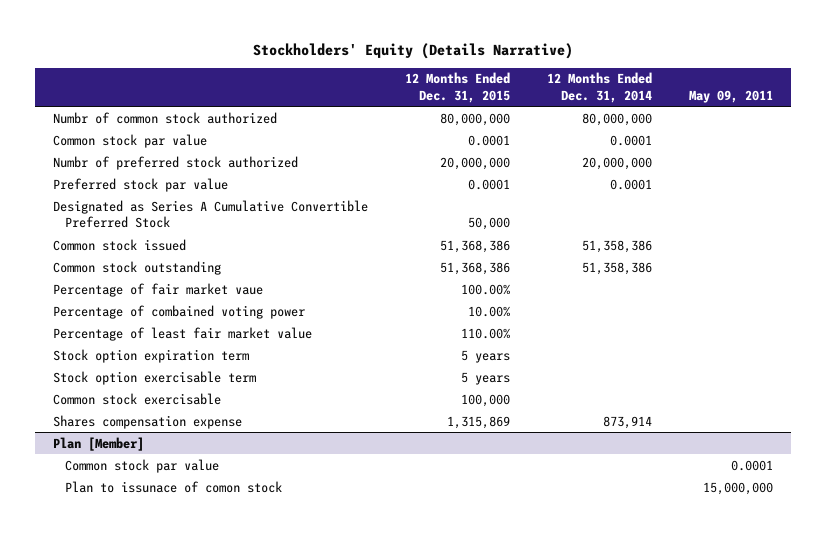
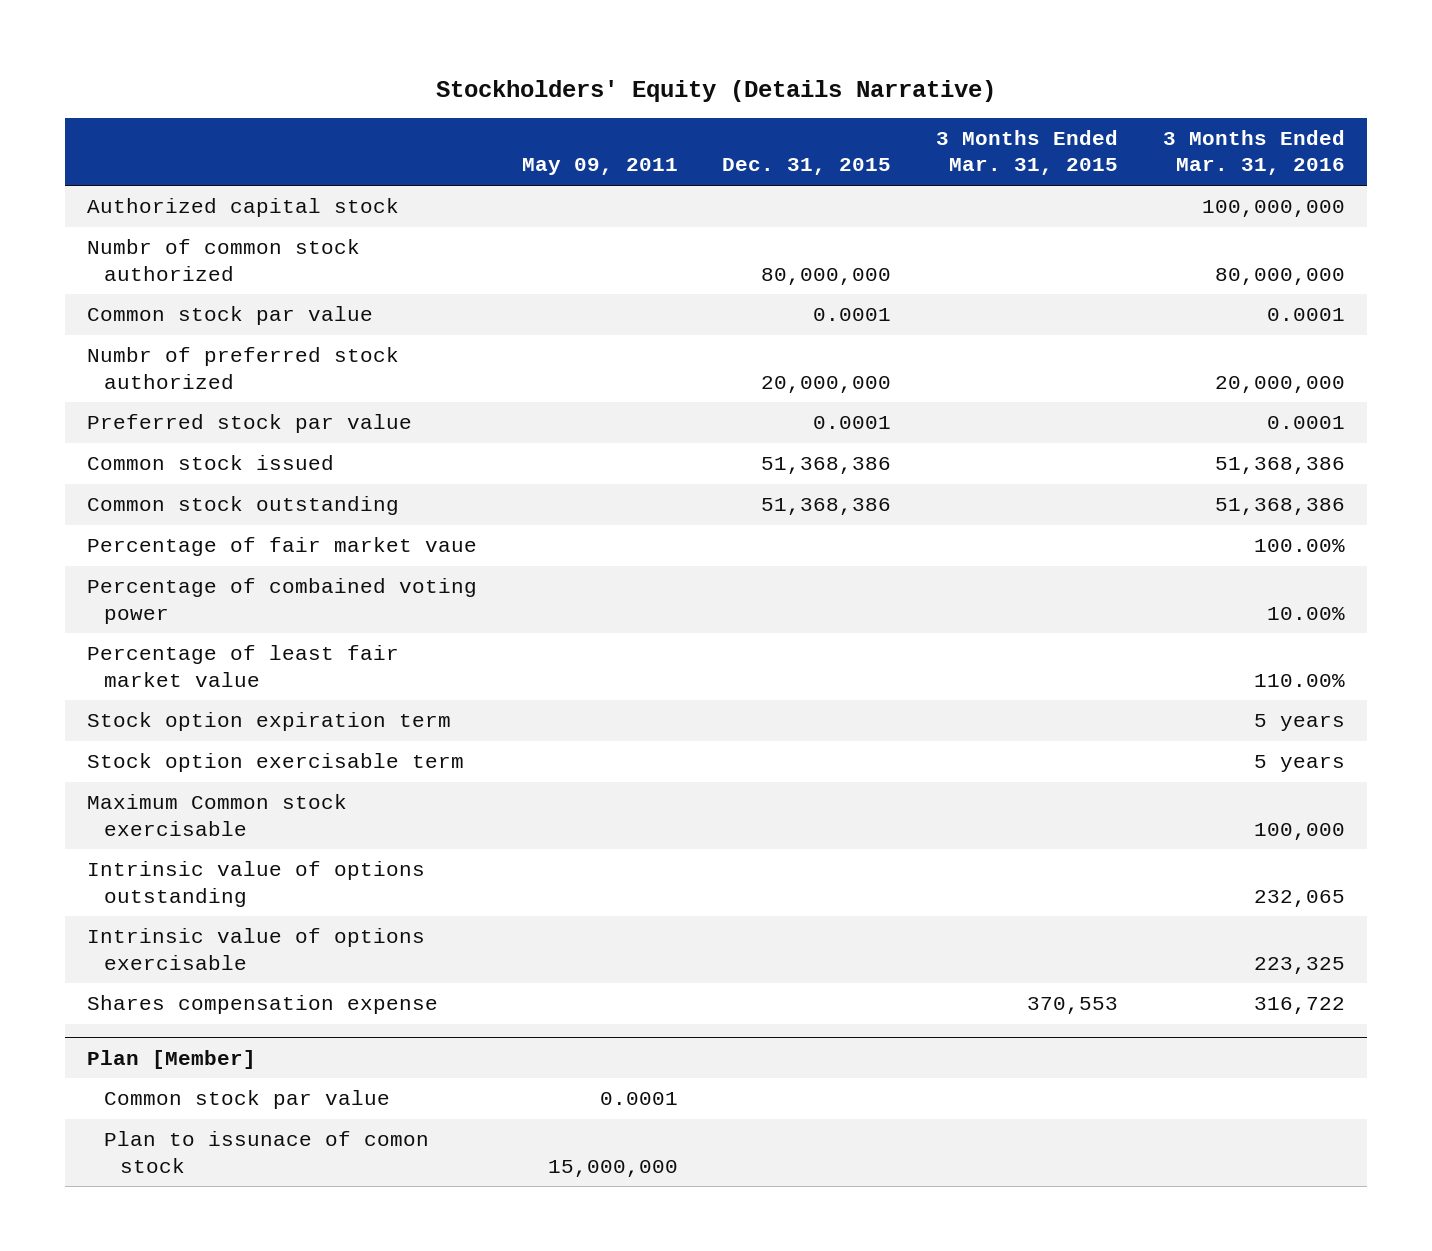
[405,72,511,103] 12 Months Ended Dec. 31, 2015 -> none
[547,72,653,103] 12 Months Ended Dec. 31, 2014 -> none
none -> [722,158,892,176] Dec. 31, 2015
none -> [935,130,1118,176] 3 Months Ended Mar. 31, 2015
none -> [1162,130,1345,176] 3 Months Ended Mar. 31, 2016
none -> [87,198,400,218] Authorized capital stock
[53,199,369,228] Designated as Series A Cumulative Convertible Preferred Stock -> none
[53,392,222,405] Common stock exercisable -> [87,794,348,836] Maximum Common stock exercisable
none -> [87,861,426,907] Intrinsic value of options outstanding
none -> [87,928,426,970] Intrinsic value of options exercisable

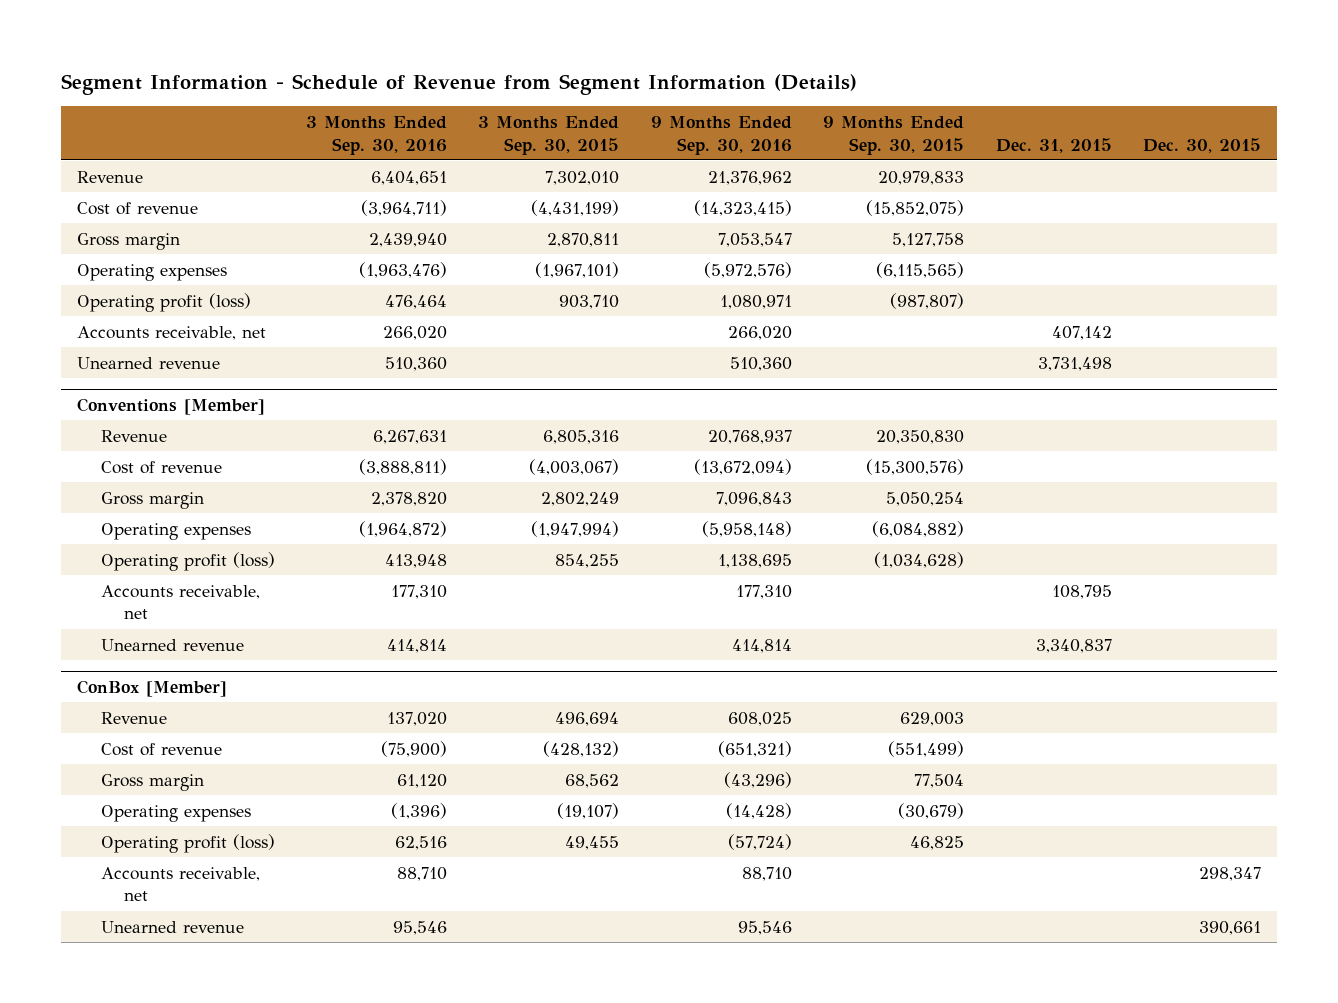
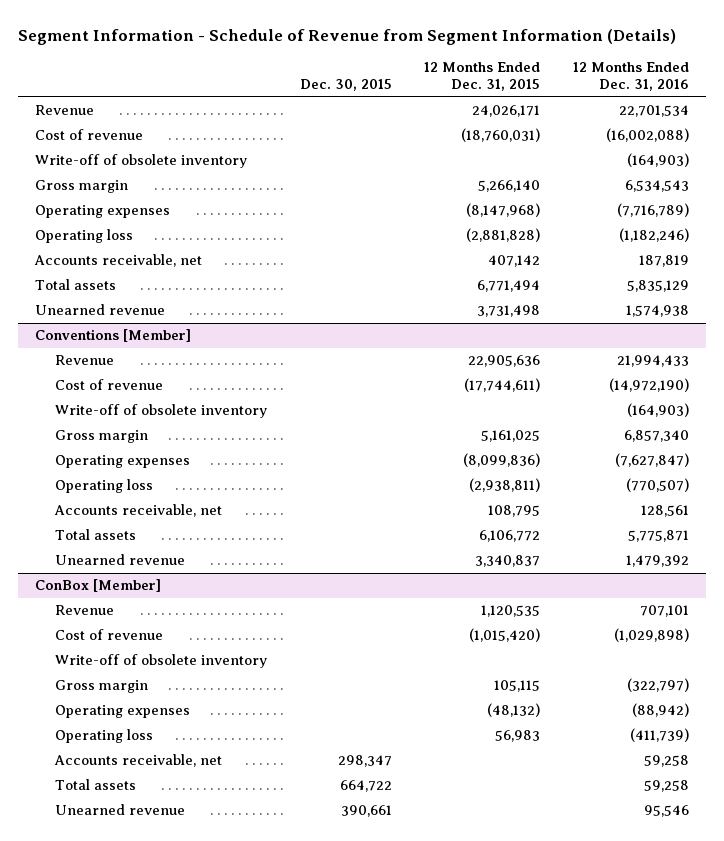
[306,115,448,155] 3 Months Ended Sep. 30, 2016 -> none
[478,115,620,155] 3 Months Ended Sep. 30, 2015 -> none
[650,115,792,155] 9 Months Ended Sep. 30, 2016 -> none
[823,115,965,155] 9 Months Ended Sep. 30, 2015 -> none
[995,137,1112,153] Dec. 31, 2015 -> none
none -> [424,62,541,92] 12 Months Ended Dec. 31, 2015
none -> [573,62,690,92] 12 Months Ended Dec. 31, 2016
none -> [34,154,247,169] Write-off of obsolete inventory
[76,292,251,312] Operating profit (loss) -> [34,229,133,244] Operating loss
none -> [34,279,116,291] Total assets
none -> [54,404,267,419] Write-off of obsolete inventory
[100,551,275,571] Operating profit (loss) -> [54,479,153,494] Operating loss
none -> [54,529,136,541] Total assets
none -> [54,654,267,669] Write-off of obsolete inventory
[100,833,275,853] Operating profit (loss) -> [54,729,153,744] Operating loss
none -> [54,779,136,791] Total assets

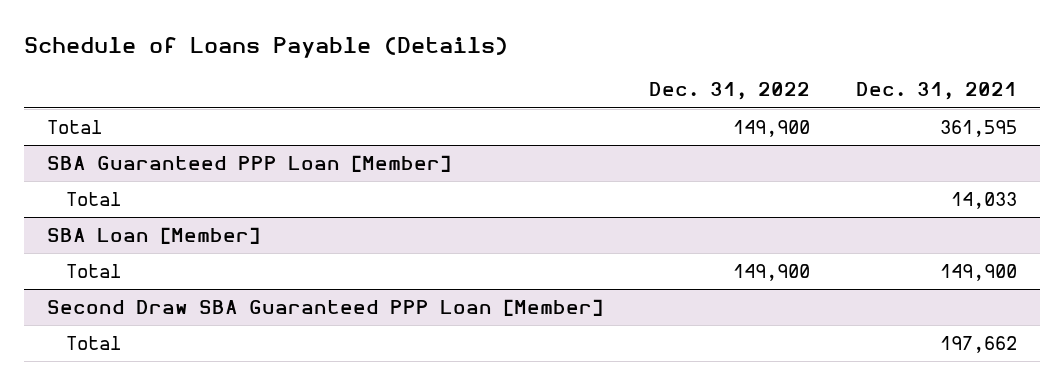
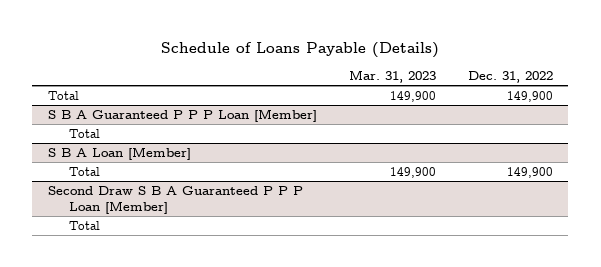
[855,82,1017,101] Dec. 31, 2021 -> none
none -> [348,70,436,84] Mar. 31, 2023
[47,155,452,173] SBA Guaranteed PPP Loan [Member] -> [48,109,318,123] S B A Guaranteed P P P Loan [Member]
[47,227,261,245] SBA Loan [Member] -> [48,147,192,161] S B A Loan [Member]
[47,299,604,317] Second Draw SBA Guaranteed PPP Loan [Member] -> [48,186,304,214] Second Draw S B A Guaranteed P P P Loan [Member]

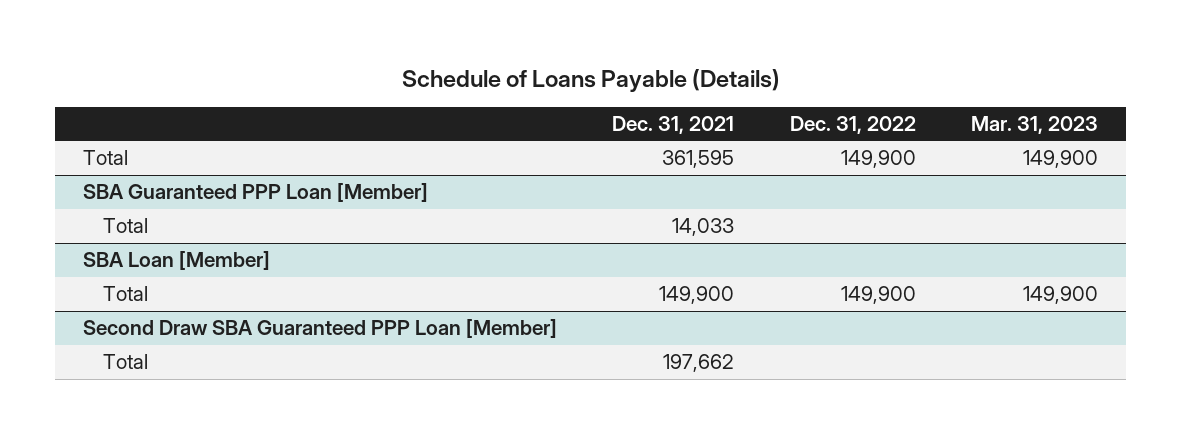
none -> [612,116,735,135] Dec. 31, 2021
[48,109,318,123] S B A Guaranteed P P P Loan [Member] -> [82,183,428,203] SBA Guaranteed PPP Loan [Member]
[48,147,192,161] S B A Loan [Member] -> [82,251,270,271] SBA Loan [Member]
[48,186,304,214] Second Draw S B A Guaranteed P P P Loan [Member] -> [82,319,557,339] Second Draw SBA Guaranteed PPP Loan [Member]

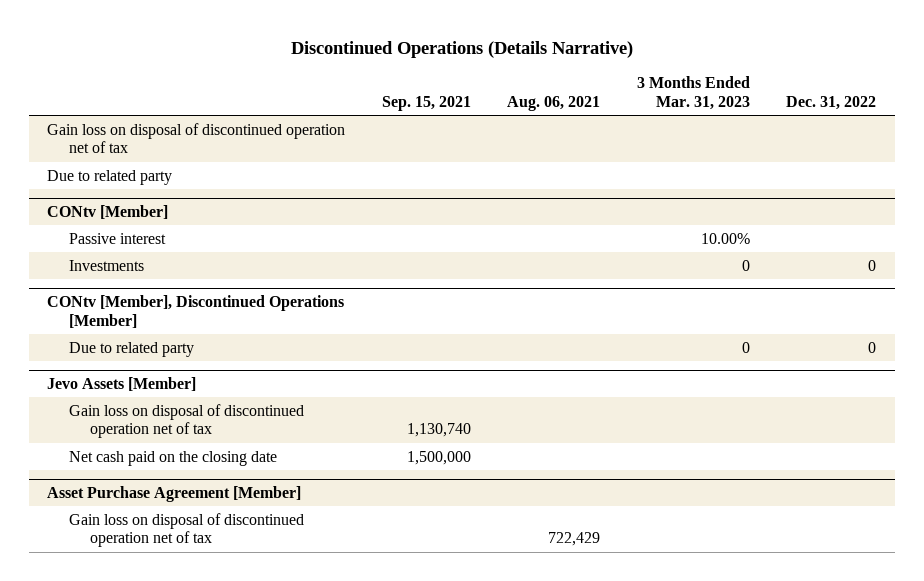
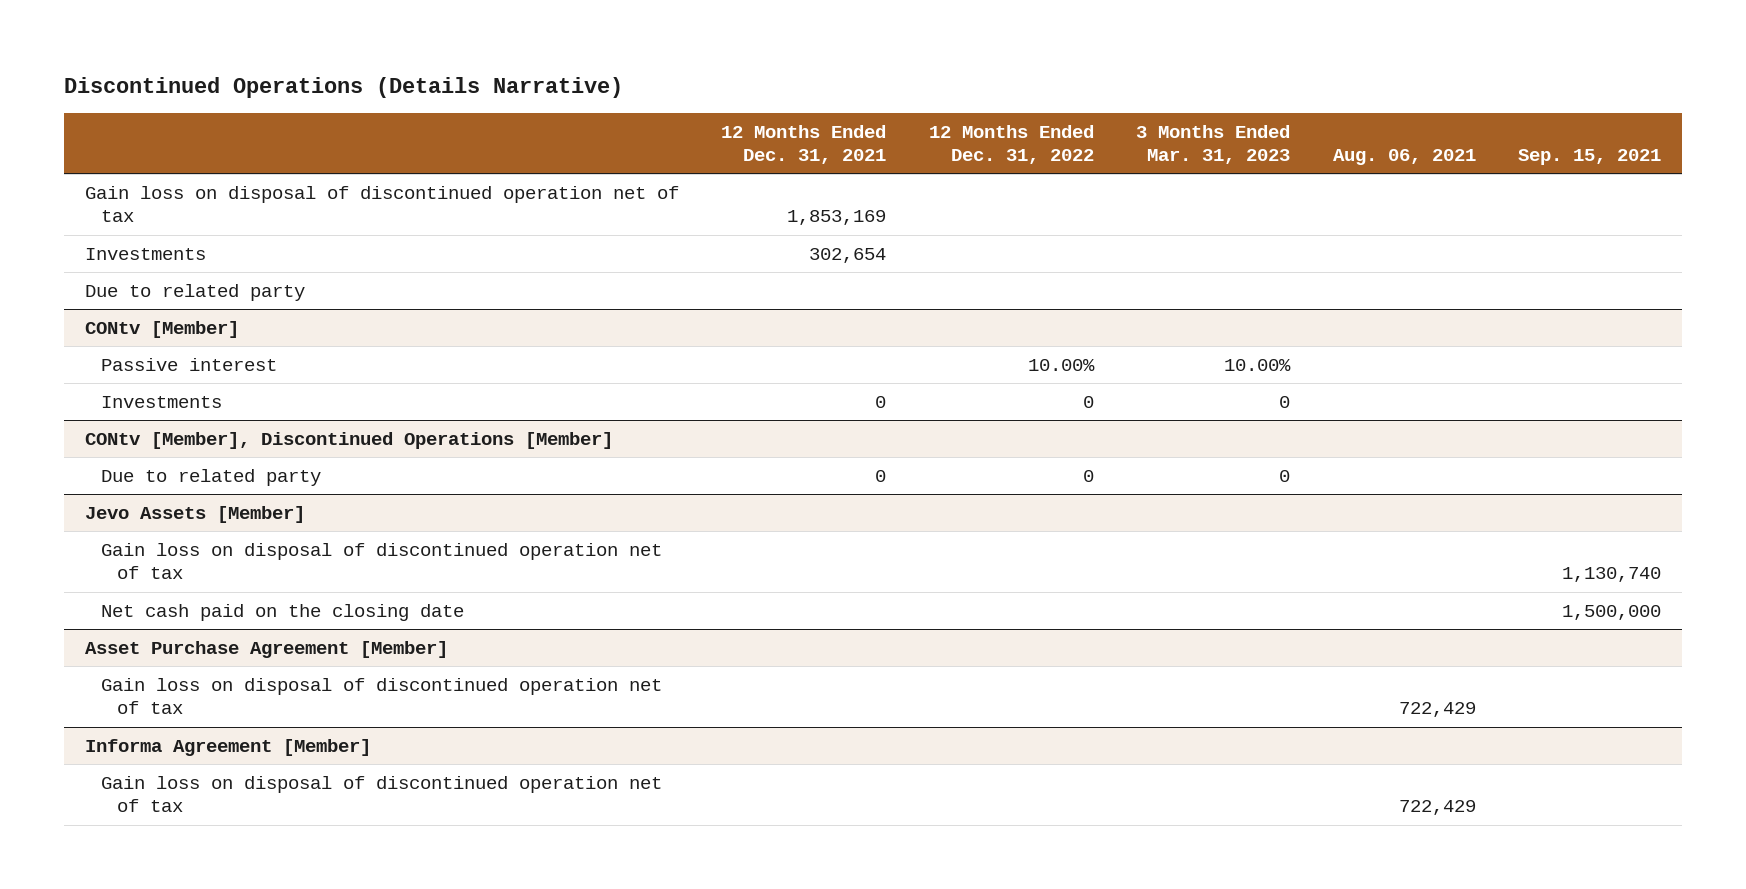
[786,95,877,110] Dec. 31, 2022 -> none
none -> [721,124,887,165] 12 Months Ended Dec. 31, 2021
none -> [928,124,1094,165] 12 Months Ended Dec. 31, 2022
none -> [84,247,206,260] Investments
none -> [84,738,371,756] Informa Agreement [Member]
none -> [101,775,663,813] Gain loss on disposal of discontinued operation net of tax

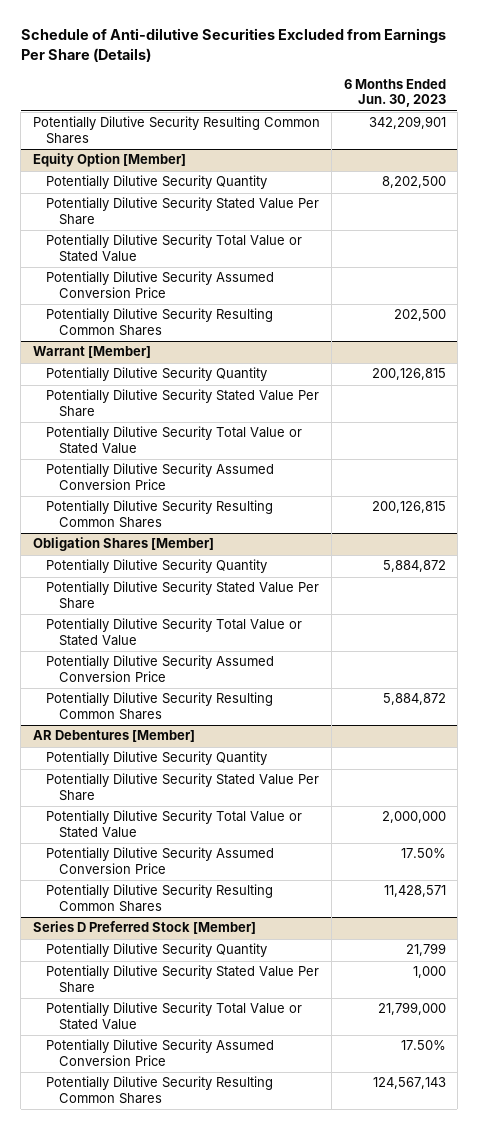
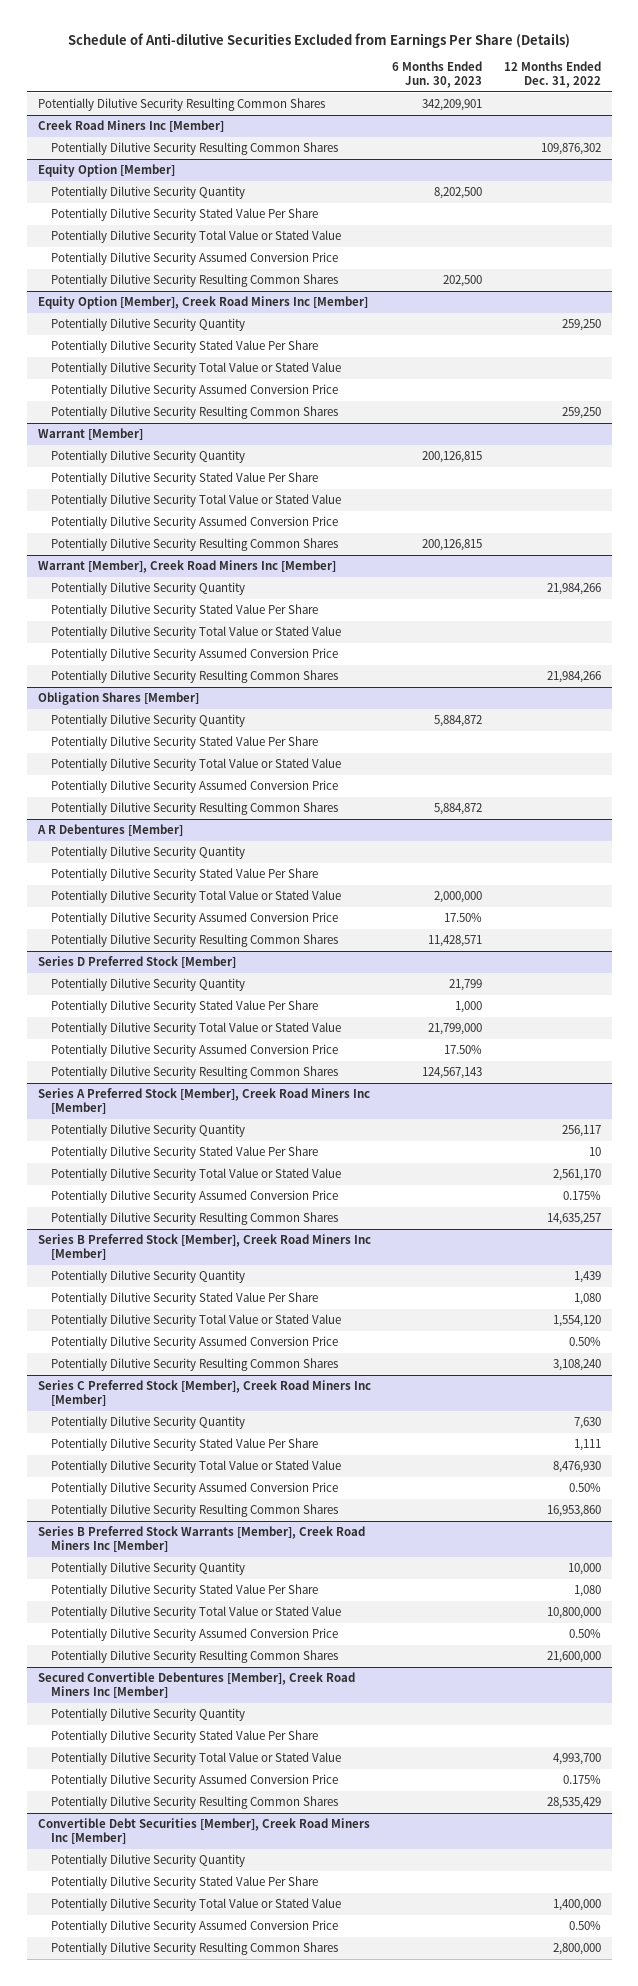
none -> [503,61,601,88] 12 Months Ended Dec. 31, 2022
none -> [37,120,224,133] Creek Road Miners Inc [Member]
none -> [50,142,338,156] Potentially Dilutive Security Resulting Common Shares
none -> [37,296,368,310] Equity Option [Member], Creek Road Miners Inc [Member]
none -> [50,318,245,332] Potentially Dilutive Security Quantity
none -> [50,340,318,354] Potentially Dilutive Security Stated Value Per Share
none -> [50,362,341,376] Potentially Dilutive Security Total Value or Stated Value
none -> [50,384,338,398] Potentially Dilutive Security Assumed Conversion Price
none -> [50,406,338,420] Potentially Dilutive Security Resulting Common Shares
none -> [37,560,336,574] Warrant [Member], Creek Road Miners Inc [Member]
none -> [50,582,245,596] Potentially Dilutive Security Quantity
none -> [50,604,318,618] Potentially Dilutive Security Stated Value Per Share
none -> [50,626,341,640] Potentially Dilutive Security Total Value or Stated Value
none -> [50,648,338,662] Potentially Dilutive Security Assumed Conversion Price
none -> [50,670,338,684] Potentially Dilutive Security Resulting Common Shares
[32,730,195,743] AR Debentures [Member] -> [36,824,183,837] A R Debentures [Member]
none -> [37,1088,370,1114] Series A Preferred Stock [Member], Creek Road Miners Inc [Member]
none -> [50,1124,245,1138] Potentially Dilutive Security Quantity
none -> [50,1146,318,1160] Potentially Dilutive Security Stated Value Per Share
none -> [50,1168,341,1182] Potentially Dilutive Security Total Value or Stated Value
none -> [50,1190,338,1204] Potentially Dilutive Security Assumed Conversion Price
none -> [50,1212,338,1226] Potentially Dilutive Security Resulting Common Shares
none -> [37,1234,371,1260] Series B Preferred Stock [Member], Creek Road Miners Inc [Member]
none -> [50,1270,245,1284] Potentially Dilutive Security Quantity
none -> [50,1292,318,1306] Potentially Dilutive Security Stated Value Per Share
none -> [50,1314,341,1328] Potentially Dilutive Security Total Value or Stated Value
none -> [50,1336,338,1350] Potentially Dilutive Security Assumed Conversion Price
none -> [50,1358,338,1372] Potentially Dilutive Security Resulting Common Shares
none -> [37,1380,371,1406] Series C Preferred Stock [Member], Creek Road Miners Inc [Member]
none -> [50,1416,245,1430] Potentially Dilutive Security Quantity
none -> [50,1438,318,1452] Potentially Dilutive Security Stated Value Per Share
none -> [50,1460,341,1474] Potentially Dilutive Security Total Value or Stated Value
none -> [50,1482,338,1496] Potentially Dilutive Security Assumed Conversion Price
none -> [50,1504,338,1518] Potentially Dilutive Security Resulting Common Shares
none -> [37,1526,365,1552] Series B Preferred Stock Warrants [Member], Creek Road Miners Inc [Member]
none -> [50,1562,245,1576] Potentially Dilutive Security Quantity
none -> [50,1584,318,1598] Potentially Dilutive Security Stated Value Per Share
none -> [50,1606,341,1620] Potentially Dilutive Security Total Value or Stated Value
none -> [50,1628,338,1642] Potentially Dilutive Security Assumed Conversion Price
none -> [50,1650,338,1664] Potentially Dilutive Security Resulting Common Shares
none -> [37,1672,355,1698] Secured Convertible Debentures [Member], Creek Road Miners Inc [Member]
none -> [50,1708,245,1722] Potentially Dilutive Security Quantity
none -> [50,1730,318,1744] Potentially Dilutive Security Stated Value Per Share
none -> [50,1752,341,1766] Potentially Dilutive Security Total Value or Stated Value
none -> [50,1774,338,1788] Potentially Dilutive Security Assumed Conversion Price
none -> [50,1796,338,1810] Potentially Dilutive Security Resulting Common Shares
none -> [37,1818,370,1844] Convertible Debt Securities [Member], Creek Road Miners Inc [Member]
none -> [50,1854,245,1868] Potentially Dilutive Security Quantity
none -> [50,1876,318,1890] Potentially Dilutive Security Stated Value Per Share
none -> [50,1898,341,1912] Potentially Dilutive Security Total Value or Stated Value
none -> [50,1920,338,1934] Potentially Dilutive Security Assumed Conversion Price
none -> [50,1942,338,1956] Potentially Dilutive Security Resulting Common Shares

